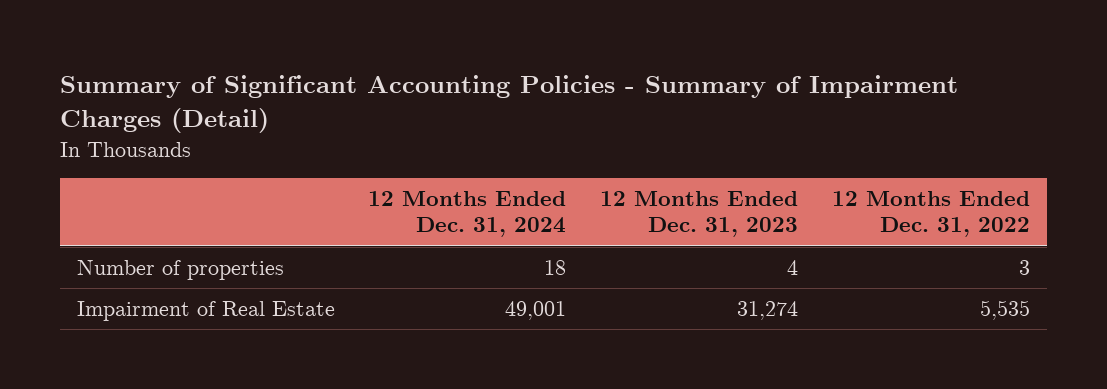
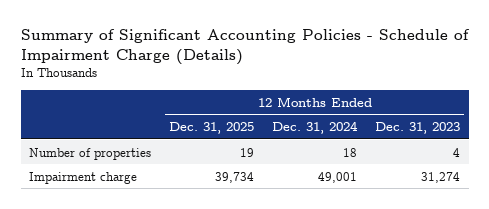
[59,75,958,134] Summary of Significant Accounting Policies - Summary of Impairment Charges (Detail) -> [20,29,470,66] Summary of Significant Accounting Policies - Schedule of Impairment Charge (Details)
[831,191,1030,238] 12 Months Ended Dec. 31, 2022 -> none
none -> [169,121,255,134] Dec. 31, 2025
[76,301,335,322] Impairment of Real Estate -> [29,171,138,184] Impairment charge

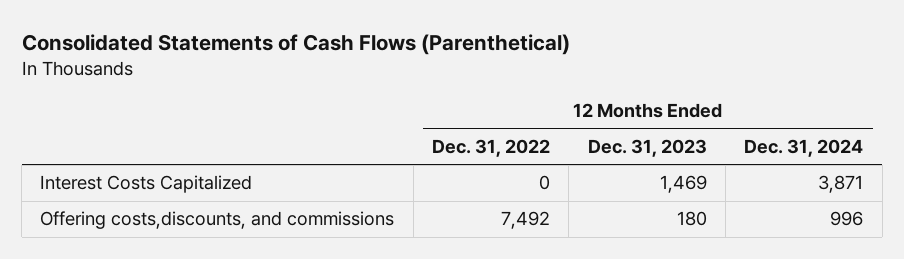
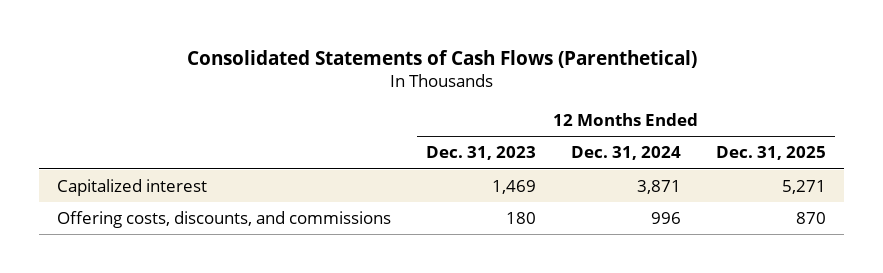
[431,138,550,157] Dec. 31, 2022 -> none
none -> [716,146,827,161] Dec. 31, 2025
[40,175,253,194] Interest Costs Capitalized -> [56,179,207,197] Capitalized interest
[40,211,395,230] Offering costs,discounts, and commissions -> [56,211,391,229] Offering costs, discounts, and commissions

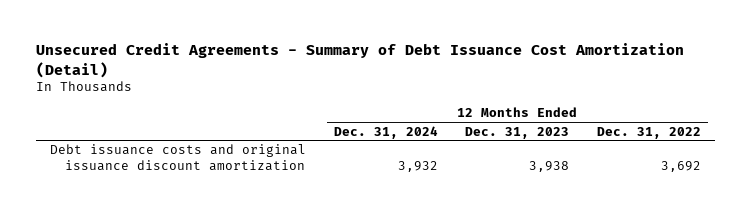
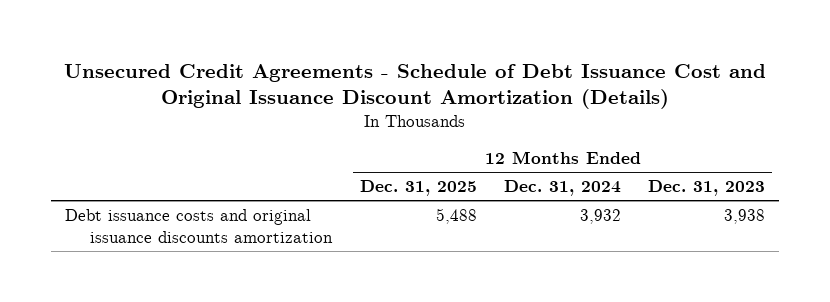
[36,43,685,78] Unsecured Credit Agreements - Summary of Debt Issuance Cost Amortization (Detail) -> [64,63,767,110] Unsecured Credit Agreements - Schedule of Debt Issuance Cost and Original Issuance Discount Amortization (Details)
[597,126,702,139] Dec. 31, 2022 -> none
none -> [359,180,477,197] Dec. 31, 2025
[49,144,306,171] Debt issuance costs and original issuance discount amortization -> [64,208,334,243] Debt issuance costs and original issuance discounts amortization

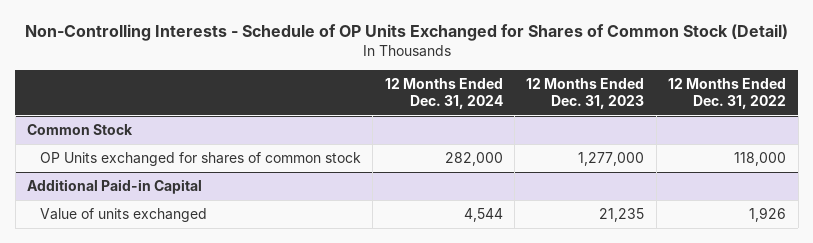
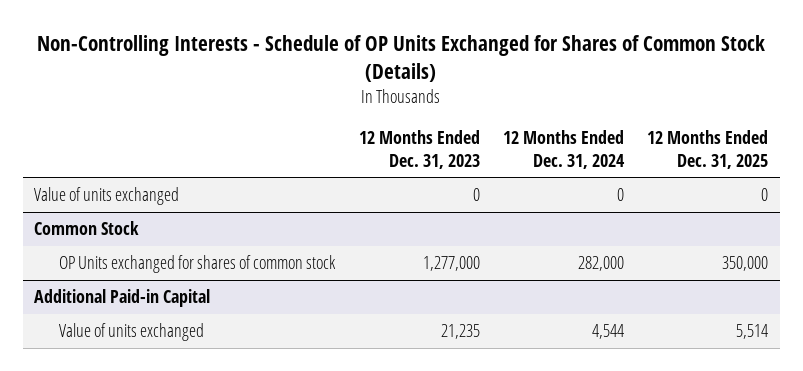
[24,23,788,41] Non-Controlling Interests - Schedule of OP Units Exchanged for Shares of Common Stock (Detail) -> [37,34,766,82] Non-Controlling Interests - Schedule of OP Units Exchanged for Shares of Common Stock (Details)
[668,77,787,109] 12 Months Ended Dec. 31, 2022 -> none
none -> [647,130,769,169] 12 Months Ended Dec. 31, 2025
none -> [34,187,180,206] Value of units exchanged

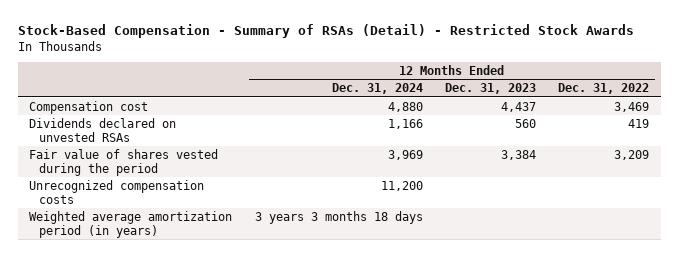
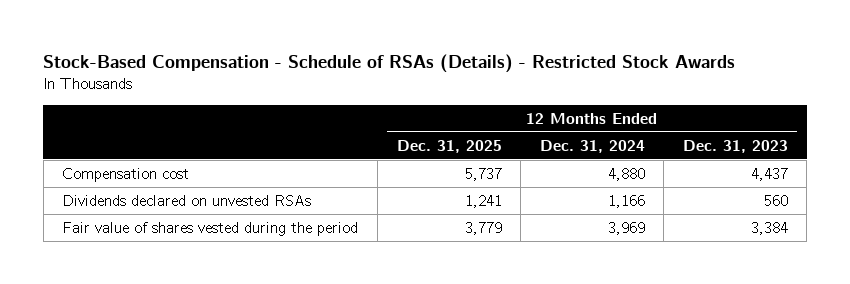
[17,24,634,39] Stock-Based Compensation - Summary of RSAs (Detail) - Restricted Stock Awards -> [43,53,736,73] Stock-Based Compensation - Schedule of RSAs (Details) - Restricted Stock Awards
[558,83,650,95] Dec. 31, 2022 -> none
none -> [396,139,502,153] Dec. 31, 2025
[29,179,205,204] Unrecognized compensation costs -> none
[29,210,233,238] Weighted average amortization period (in years) -> none

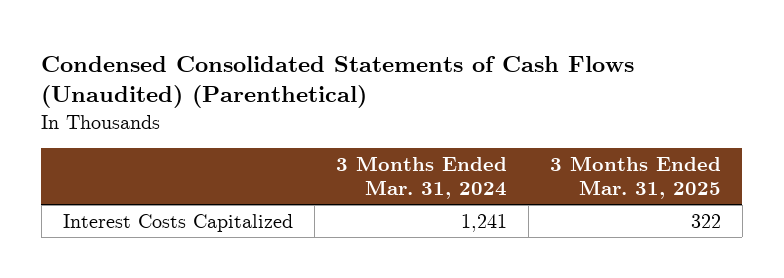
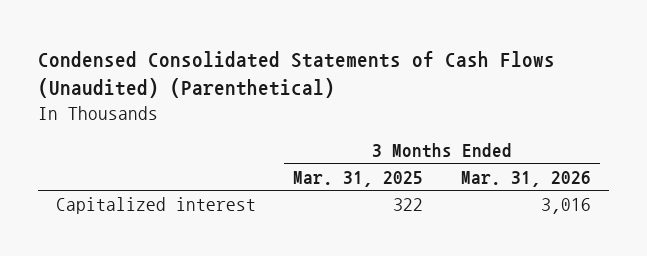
[335,156,507,200] 3 Months Ended Mar. 31, 2024 -> none
none -> [460,170,591,187] Mar. 31, 2026
[62,213,293,232] Interest Costs Capitalized -> [56,197,257,215] Capitalized interest

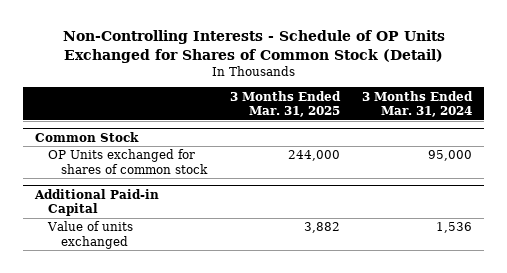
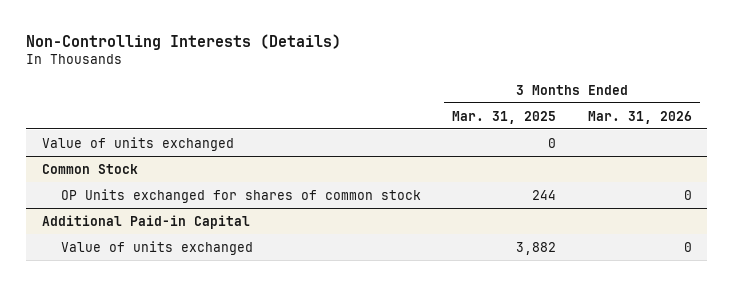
[62,30,445,63] Non-Controlling Interests - Schedule of OP Units Exchanged for Shares of Common Stock (Detail) -> [26,33,342,50] Non-Controlling Interests (Details)
[362,90,474,118] 3 Months Ended Mar. 31, 2024 -> none
none -> [587,110,692,124] Mar. 31, 2026
none -> [42,136,235,151] Value of units exchanged
[287,150,340,162] 244,000 -> [532,189,557,200] 244

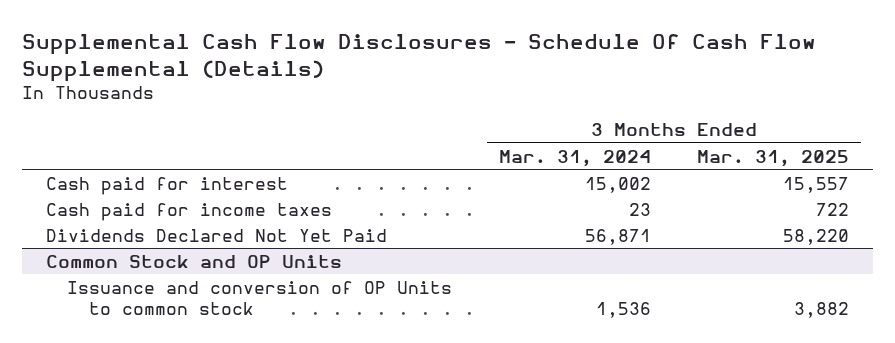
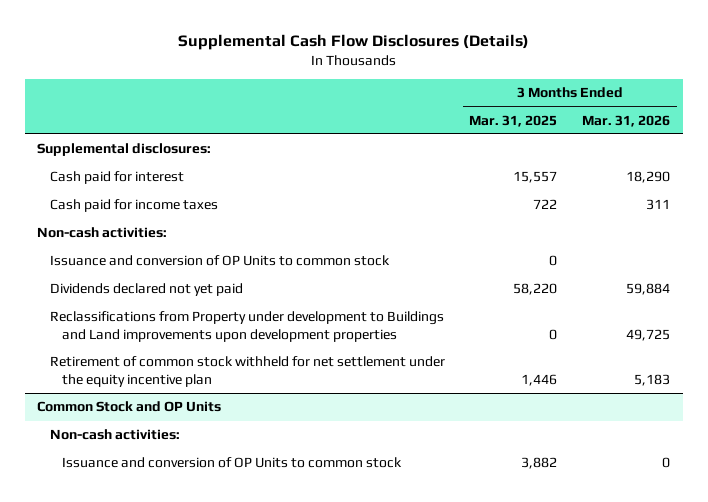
[22,34,817,82] Supplemental Cash Flow Disclosures - Schedule Of Cash Flow Supplemental (Details) -> [177,34,529,51] Supplemental Cash Flow Disclosures (Details)
[498,149,651,167] Mar. 31, 2024 -> none
none -> [582,114,671,127] Mar. 31, 2026
none -> [37,143,212,157] Supplemental disclosures:
none -> [37,227,168,239] Non-cash activities:
none -> [49,255,390,267] Issuance and conversion of OP Units to common stock
[45,228,387,242] Dividends Declared Not Yet Paid -> [49,283,243,297] Dividends declared not yet paid
none -> [49,311,444,343] Reclassifications from Property under development to Buildings and Land improvements upon development properties
none -> [49,356,445,388] Retirement of common stock withheld for net settlement under the equity incentive plan
none -> [49,429,180,441] Non-cash activities:

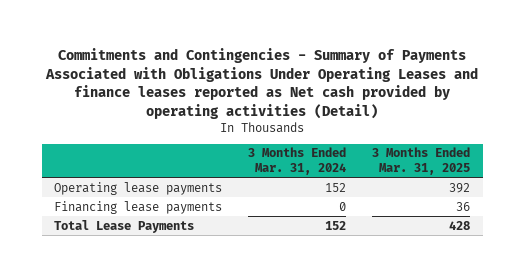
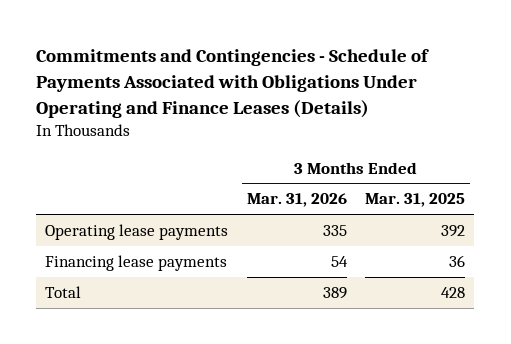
[45,48,479,119] Commitments and Contingencies - Summary of Payments Associated with Obligations Under Operating Leases and finance leases reported as Net cash provided by operating activities (Detail) -> [36,48,430,118] Commitments and Contingencies - Schedule of Payments Associated with Obligations Under Operating and Finance Leases (Details)
[248,147,347,175] 3 Months Ended Mar. 31, 2024 -> none
none -> [246,193,347,208] Mar. 31, 2026
[54,219,195,233] Total Lease Payments -> [45,286,82,299] Total

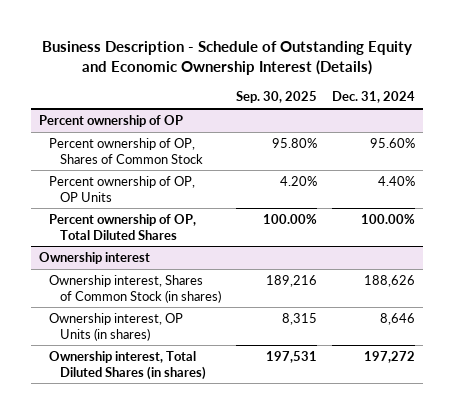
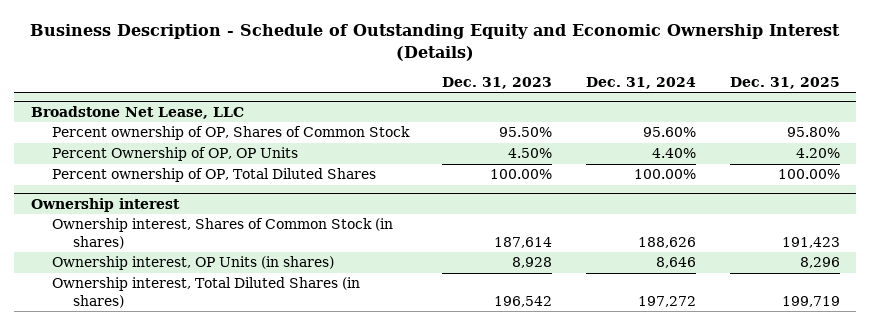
[235,91,317,104] Sep. 30, 2025 -> none
none -> [442,76,553,89] Dec. 31, 2023
none -> [729,76,840,89] Dec. 31, 2025
[39,115,184,128] Percent ownership of OP -> [31,106,245,120] Broadstone Net Lease, LLC
[49,176,196,202] Percent ownership of OP, OP Units -> [51,147,298,162] Percent Ownership of OP, OP Units

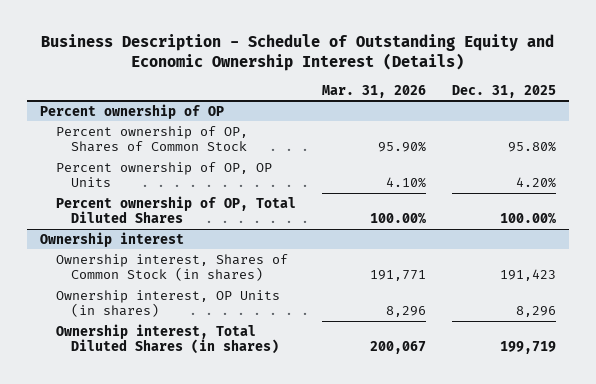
[442,76,553,89] Dec. 31, 2023 -> none
[585,76,696,89] Dec. 31, 2024 -> none
none -> [321,84,426,98] Mar. 31, 2026
[31,106,245,120] Broadstone Net Lease, LLC -> [40,103,225,119] Percent ownership of OP
[51,147,298,162] Percent Ownership of OP, OP Units -> [55,161,272,188] Percent ownership of OP, OP Units

